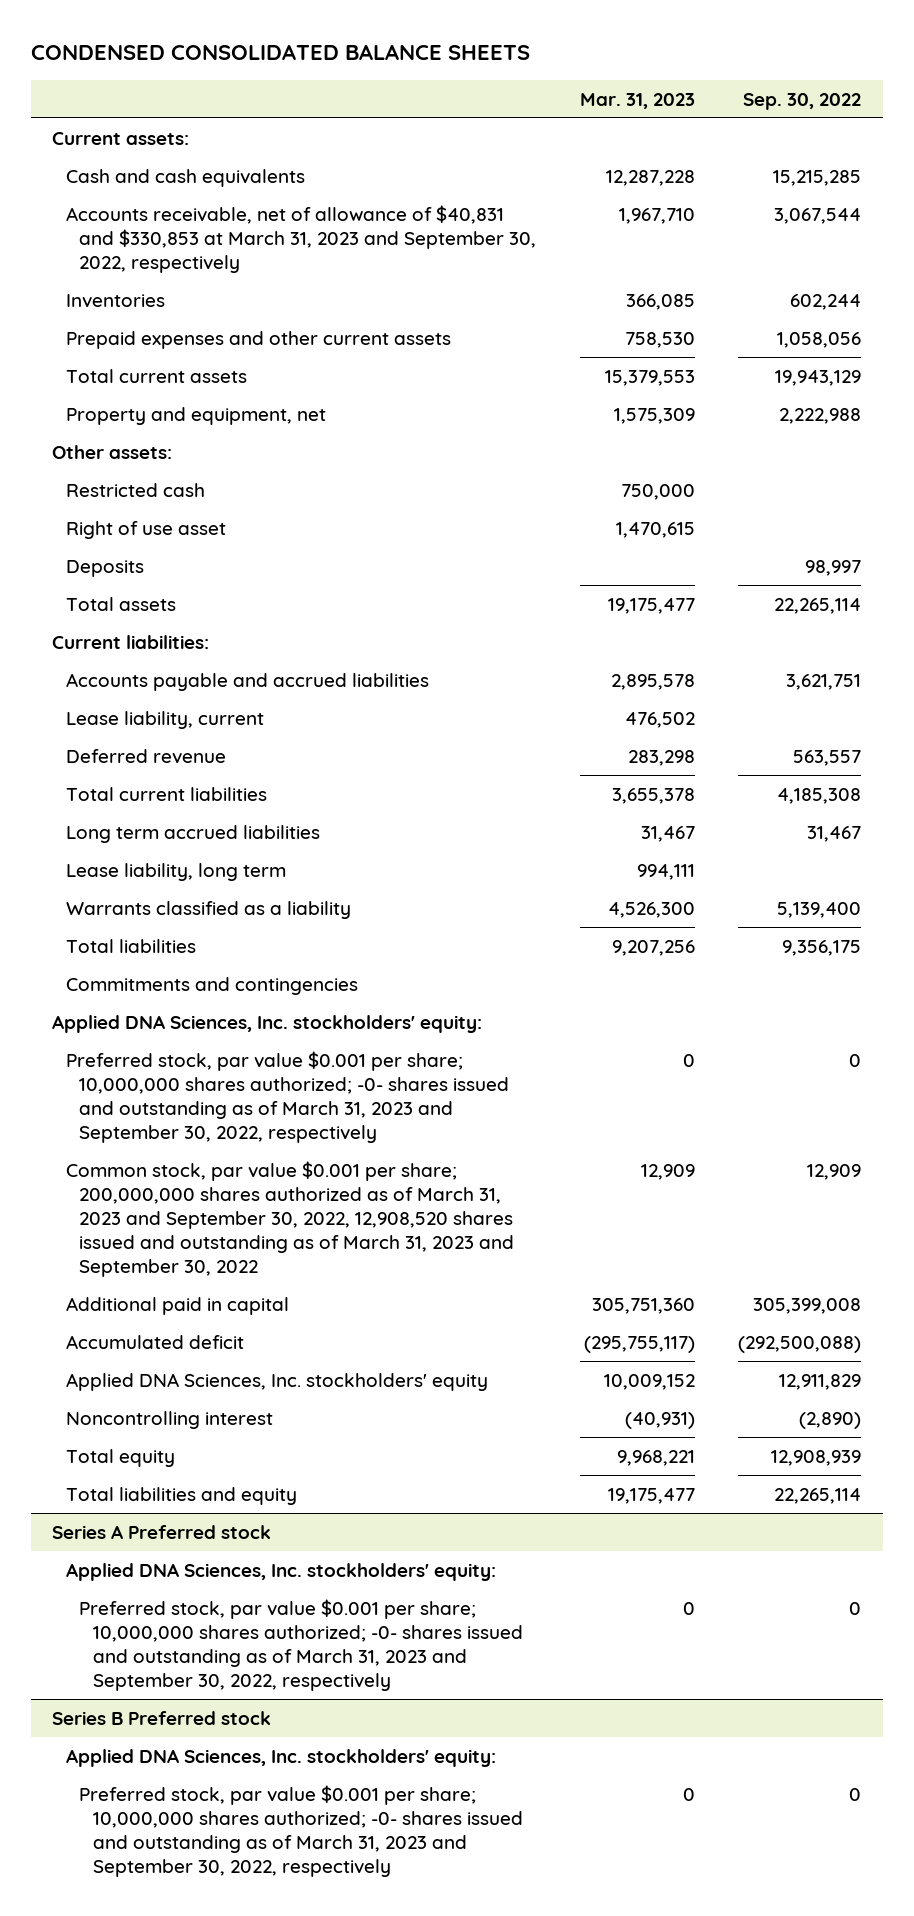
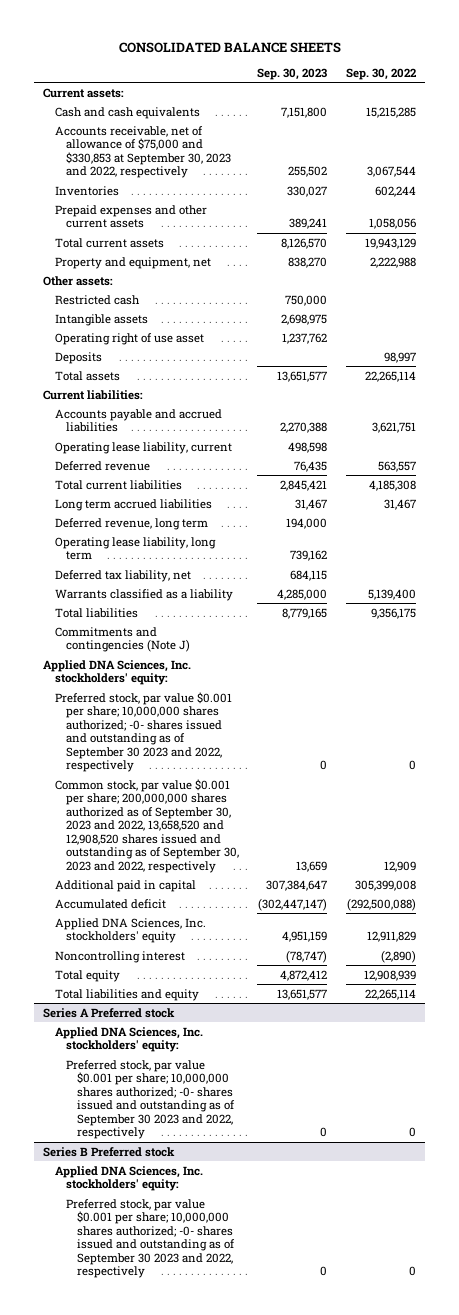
[30,44,530,61] CONDENSED CONSOLIDATED BALANCE SHEETS -> [118,41,341,53] CONSOLIDATED BALANCE SHEETS
[579,92,695,109] Mar. 31, 2023 -> none
none -> [257,67,328,80] Sep. 30, 2023
[65,204,537,273] Accounts receivable, net of allowance of $40,831 and $330,853 at March 31, 2023 and September 30, 2022, respectively -> [54,125,232,179] Accounts receivable, net of allowance of $75,000 and $330,853 at September 30, 2023 and 2022, respectively
none -> [54,313,148,326] Intangible assets
[65,520,226,539] Right of use asset -> [54,332,204,345] Operating right of use asset
[65,710,264,729] Lease liability, current -> [54,441,232,454] Operating lease liability, current
none -> [54,517,208,530] Deferred revenue, long term
[65,862,286,881] Lease liability, long term -> [54,536,216,561] Operating lease liability, long term
none -> [54,569,191,582] Deferred tax liability, net
[65,976,358,995] Commitments and contingencies -> [54,626,191,653] Commitments and contingencies (Note J)
[65,1050,510,1143] Preferred stock, par value $0.001 per share; 10,000,000 shares authorized; -0- shares issued and outstanding as of March 31, 2023 and September 30, 2022, respectively -> [54,691,232,773] Preferred stock, par value $0.001 per share; 10,000,000 shares authorized; -0- shares issued and outstanding as of September 30 2023 and 2022, respectively
[65,1160,515,1277] Common stock, par value $0.001 per share; 200,000,000 shares authorized as of March 31, 2023 and September 30, 2022, 12,908,520 shares issued and outstanding as of March 31, 2023 and September 30, 2022 -> [54,778,240,873] Common stock, par value $0.001 per share; 200,000,000 shares authorized as of September 30, 2023 and 2022, 13,658,520 and 12,908,520 shares issued and outstanding as of September 30, 2023 and 2022, respectively
[79,1598,523,1691] Preferred stock, par value $0.001 per share; 10,000,000 shares authorized; -0- shares issued and outstanding as of March 31, 2023 and September 30, 2022, respectively -> [66,1059,236,1140] Preferred stock, par value $0.001 per share; 10,000,000 shares authorized; -0- shares issued and outstanding as of September 30 2023 and 2022, respectively
[79,1784,523,1877] Preferred stock, par value $0.001 per share; 10,000,000 shares authorized; -0- shares issued and outstanding as of March 31, 2023 and September 30, 2022, respectively -> [66,1198,236,1279] Preferred stock, par value $0.001 per share; 10,000,000 shares authorized; -0- shares issued and outstanding as of September 30 2023 and 2022, respectively

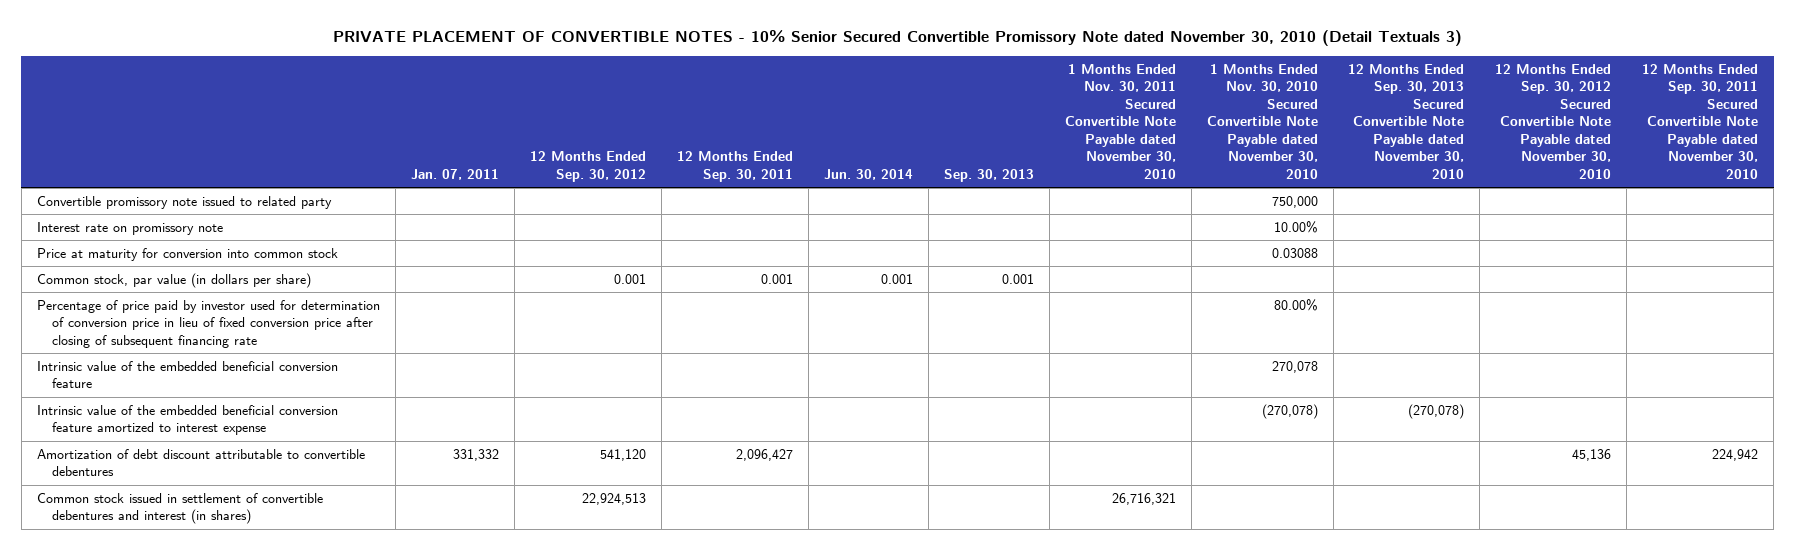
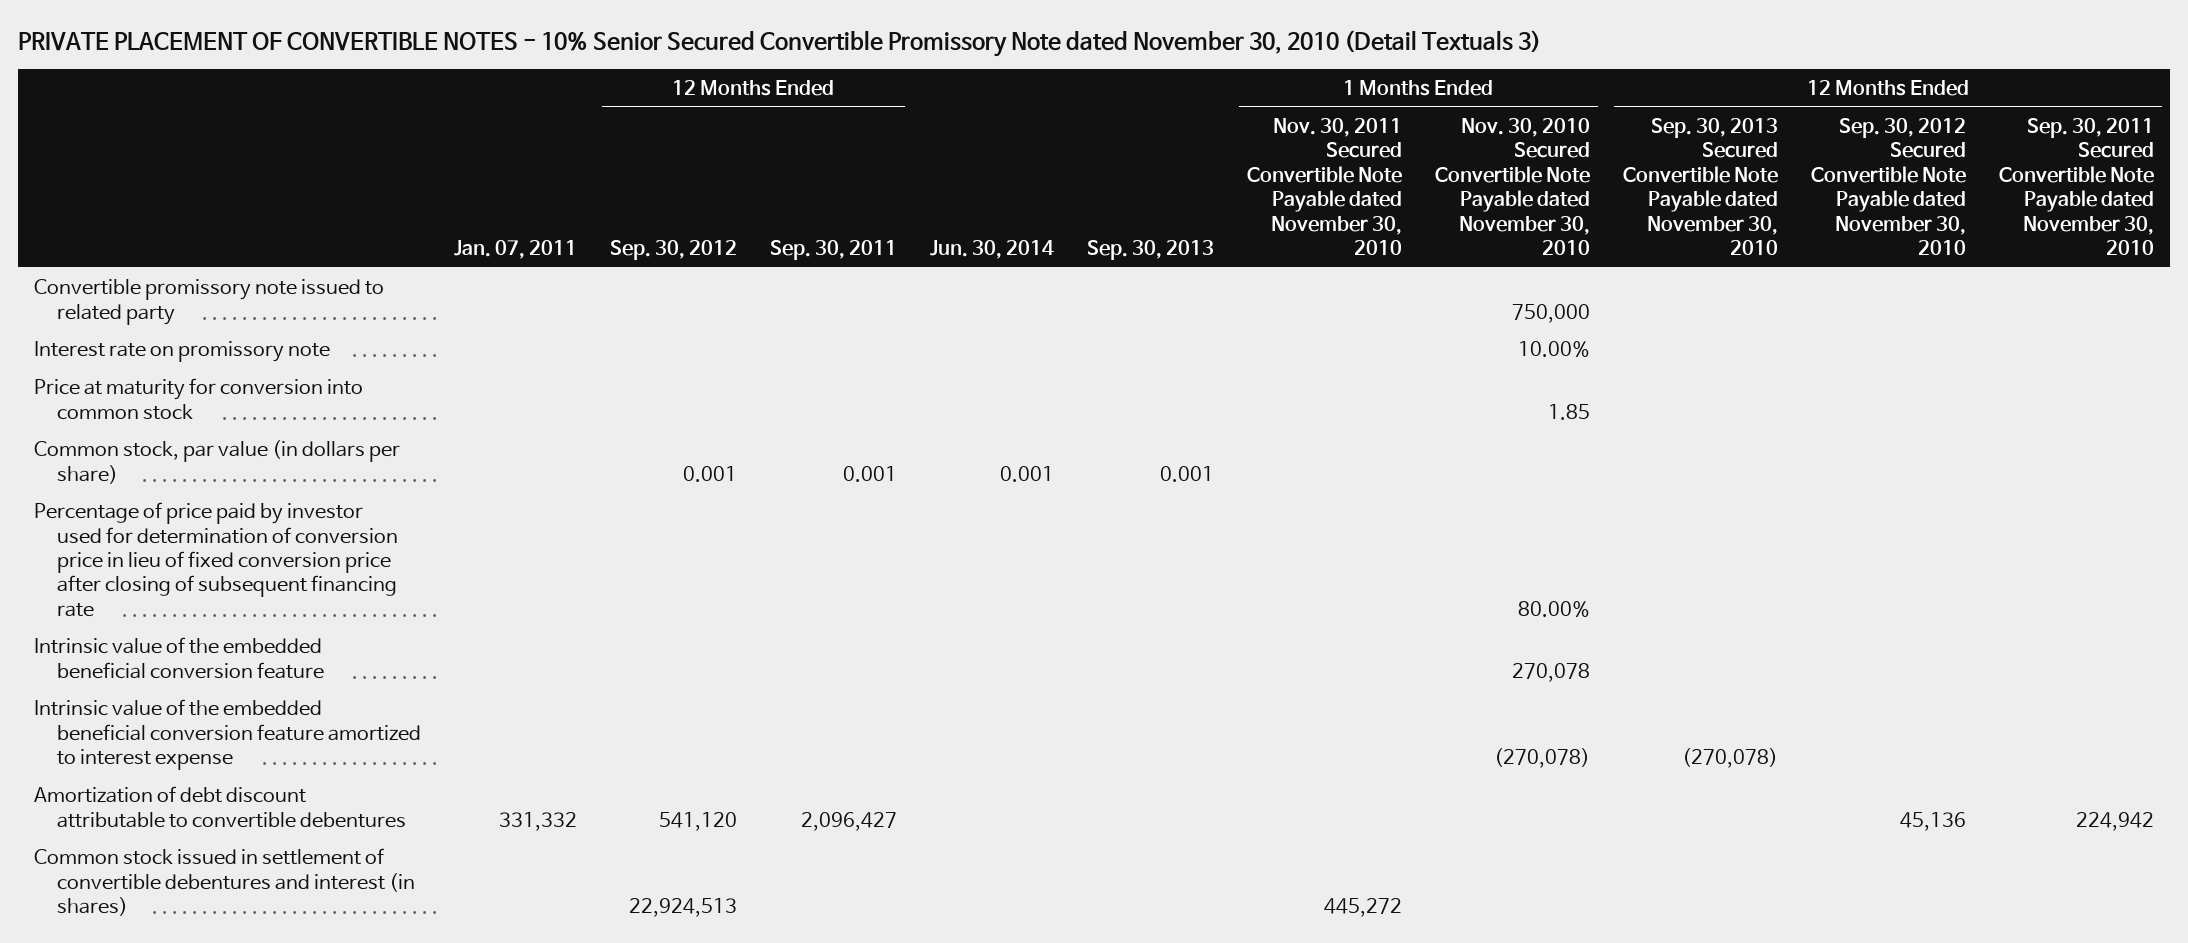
[1271,247,1318,258] 0.03088 -> [1547,403,1590,420] 1.85
[1111,492,1176,505] 26,716,321 -> [1323,897,1402,917] 445,272

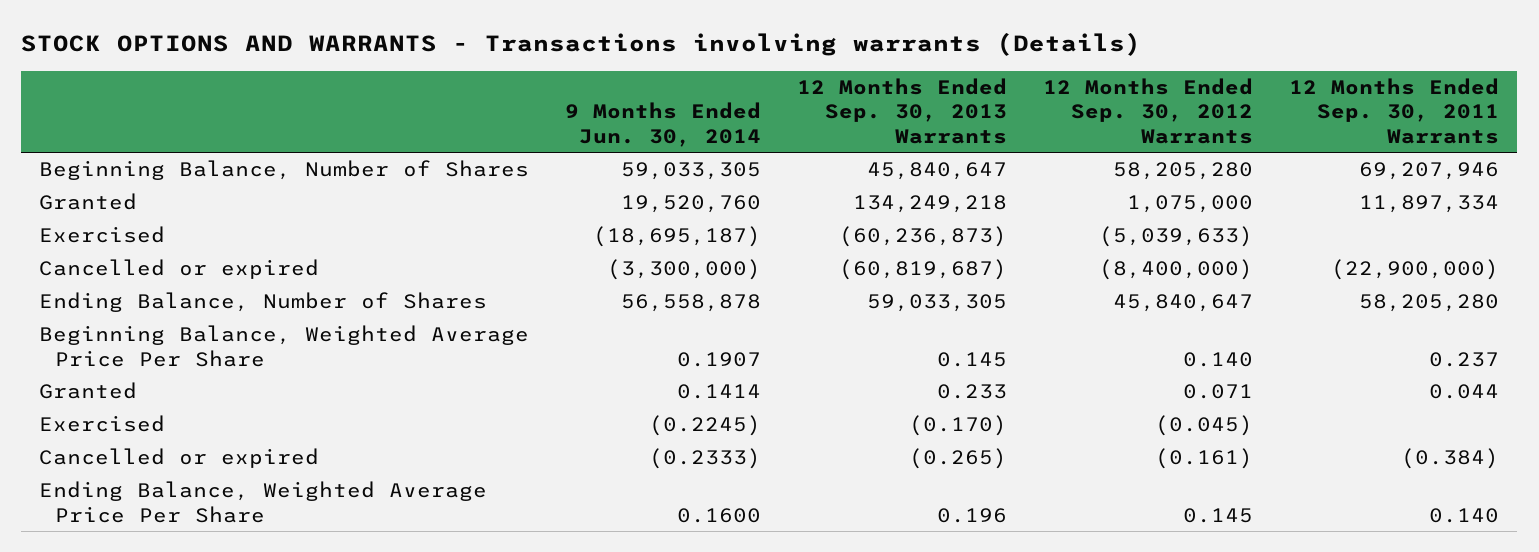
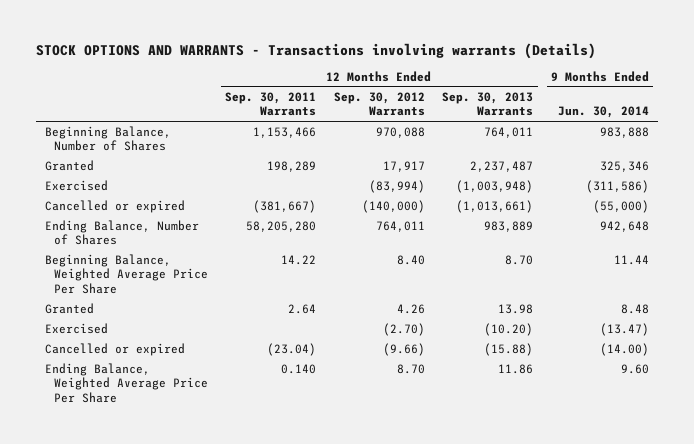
[621,162,762,181] 59,033,305 -> [599,127,649,139] 983,888
[867,162,1008,181] 45,840,647 -> [484,127,534,139] 764,011
[1113,162,1254,181] 58,205,280 -> [375,127,425,139] 970,088
[1359,162,1500,181] 69,207,946 -> [253,127,317,139] 1,153,466
[621,195,762,214] 19,520,760 -> [599,161,649,173] 325,346
[853,195,1008,214] 134,249,218 -> [470,161,534,173] 2,237,487
[1127,195,1254,214] 1,075,000 -> [382,161,425,173] 17,917
[1359,195,1500,214] 11,897,334 -> [267,161,317,173] 198,289
[593,226,762,248] (18,695,187) -> [585,180,649,194] (311,586)
[839,226,1008,248] (60,236,873) -> [456,180,534,194] (1,003,948)
[1099,226,1254,248] (5,039,633) -> [368,180,425,194] (83,994)
[607,259,762,281] (3,300,000) -> [592,200,649,214] (55,000)
[839,259,1008,281] (60,819,687) -> [456,200,534,214] (1,013,661)
[1099,259,1254,281] (8,400,000) -> [361,200,425,214] (140,000)
[1331,259,1500,281] (22,900,000) -> [253,200,317,214] (381,667)
[621,294,762,313] 56,558,878 -> [599,221,649,233] 942,648
[867,294,1008,313] 59,033,305 -> [484,221,534,233] 983,889
[1113,294,1254,313] 45,840,647 -> [375,221,425,233] 764,011
[677,351,762,367] 0.1907 -> [613,255,649,266] 11.44
[937,351,1008,367] 0.145 -> [505,255,534,266] 8.70
[1183,351,1254,367] 0.140 -> [396,255,425,266] 8.40
[1429,351,1500,367] 0.237 -> [281,255,317,266] 14.22
[677,384,762,400] 0.1414 -> [620,304,649,315] 8.48
[937,384,1008,400] 0.233 -> [498,304,534,315] 13.98
[1183,384,1254,400] 0.071 -> [396,304,425,315] 4.26
[1429,384,1500,400] 0.044 -> [288,304,317,315] 2.64
[649,415,762,437] (0.2245) -> [599,323,649,337] (13.47)
[909,415,1008,437] (0.170) -> [484,323,534,337] (10.20)
[1155,415,1254,437] (0.045) -> [382,323,425,337] (2.70)
[649,448,762,470] (0.2333) -> [599,343,649,357] (14.00)
[909,448,1008,470] (0.265) -> [484,343,534,357] (15.88)
[1155,448,1254,470] (0.161) -> [382,343,425,357] (9.66)
[1401,448,1500,470] (0.384) -> [267,343,317,357] (23.04)
[677,507,762,523] 0.1600 -> [620,364,649,375] 9.60
[937,507,1008,523] 0.196 -> [498,364,534,375] 11.86
[1183,507,1254,523] 0.145 -> [396,364,425,375] 8.70

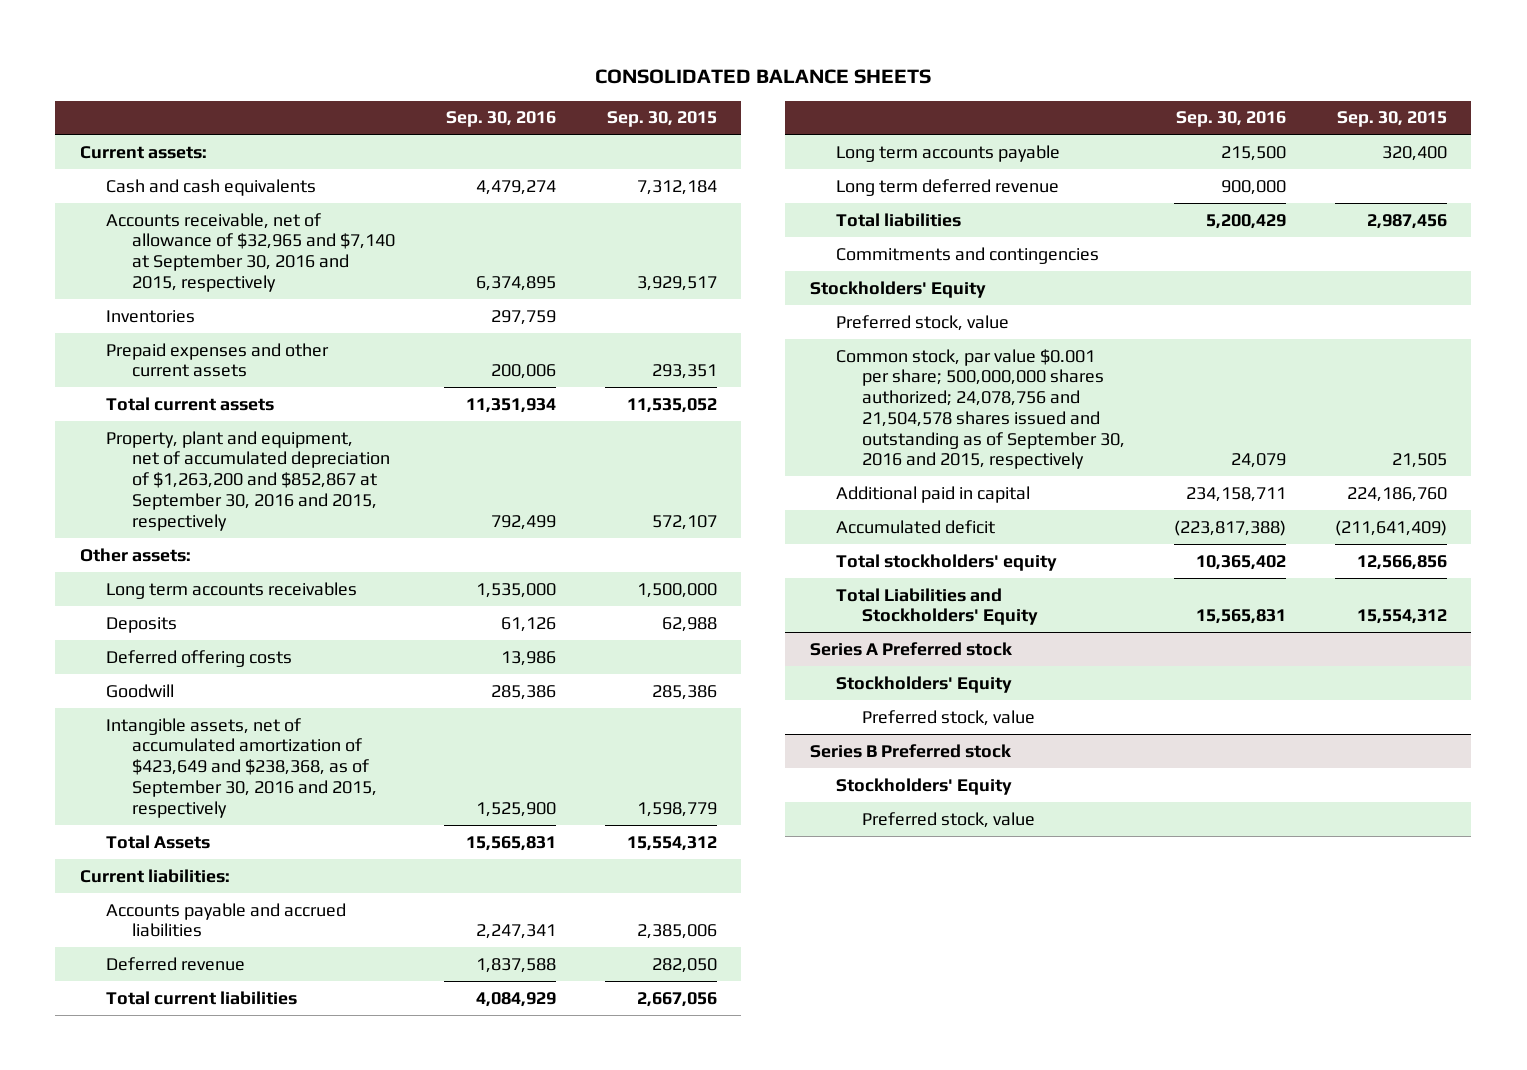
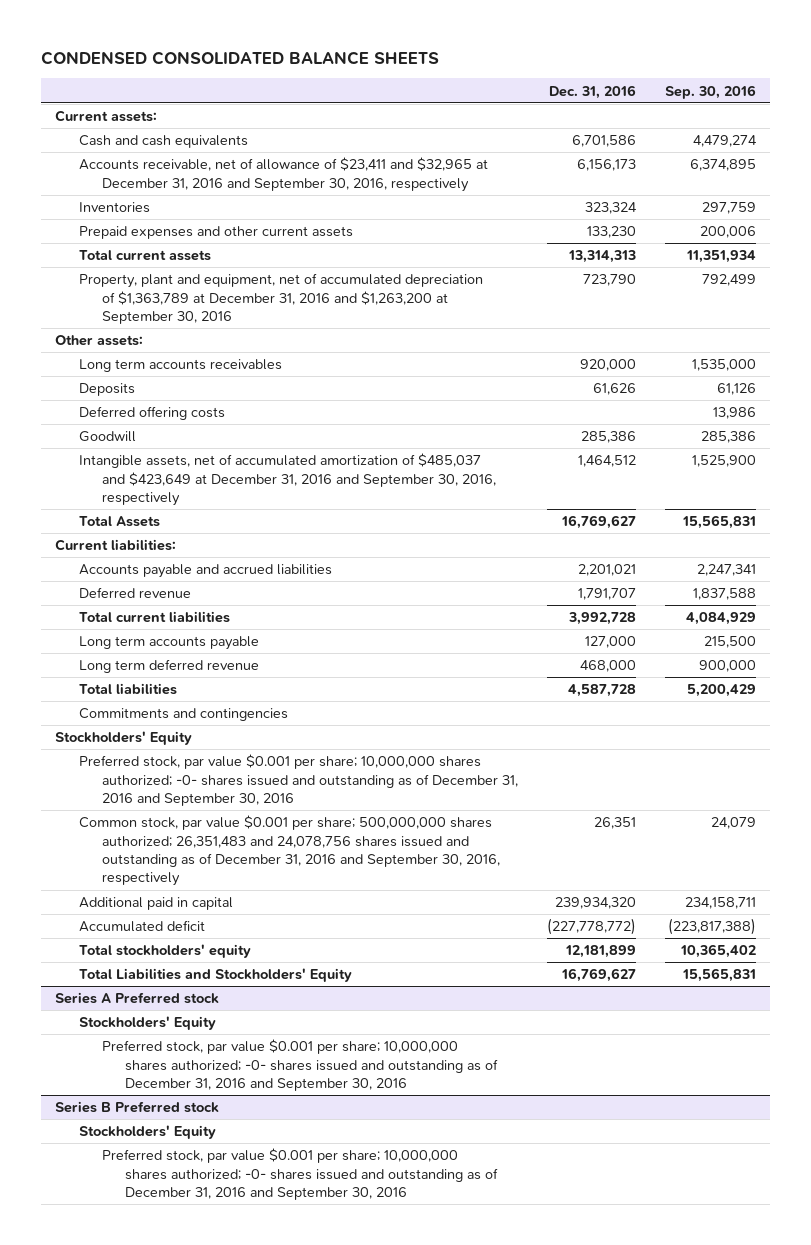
[595,68,932,84] CONSOLIDATED BALANCE SHEETS -> [41,50,440,65] CONDENSED CONSOLIDATED BALANCE SHEETS
[606,111,717,128] Sep. 30, 2015 -> none
none -> [548,84,636,99] Dec. 31, 2016
[105,212,395,292] Accounts receivable, net of allowance of $32,965 and $7,140 at September 30, 2016 and 2015, respectively -> [78,157,488,192] Accounts receivable, net of allowance of $23,411 and $32,965 at December 31, 2016 and September 30, 2016, respectively
[105,430,390,531] Property, plant and equipment, net of accumulated depreciation of $1,263,200 and $852,867 at September 30, 2016 and 2015, respectively -> [78,273,483,324] Property, plant and equipment, net of accumulated depreciation of $1,363,789 at December 31, 2016 and $1,263,200 at September 30, 2016
[105,717,377,818] Intangible assets, net of accumulated amortization of $423,649 and $238,368, as of September 30, 2016 and 2015, respectively -> [78,453,496,506] Intangible assets, net of accumulated amortization of $485,037 and $423,649 at December 31, 2016 and September 30, 2016, respectively
[835,314,1009,331] Preferred stock, value -> [78,754,518,806] Preferred stock, par value $0.001 per share; 10,000,000 shares authorized; -0- shares issued and outstanding as of December 31, 2016 and September 30, 2016
[835,348,1126,470] Common stock, par value $0.001 per share; 500,000,000 shares authorized; 24,078,756 and 21,504,578 shares issued and outstanding as of September 30, 2016 and 2015, respectively -> [78,815,500,887] Common stock, par value $0.001 per share; 500,000,000 shares authorized; 26,351,483 and 24,078,756 shares issued and outstanding as of December 31, 2016 and September 30, 2016, respectively
[862,709,1036,726] Preferred stock, value -> [101,1039,498,1091] Preferred stock, par value $0.001 per share; 10,000,000 shares authorized; -0- shares issued and outstanding as of December 31, 2016 and September 30, 2016
[862,811,1036,828] Preferred stock, value -> [101,1148,498,1200] Preferred stock, par value $0.001 per share; 10,000,000 shares authorized; -0- shares issued and outstanding as of December 31, 2016 and September 30, 2016

